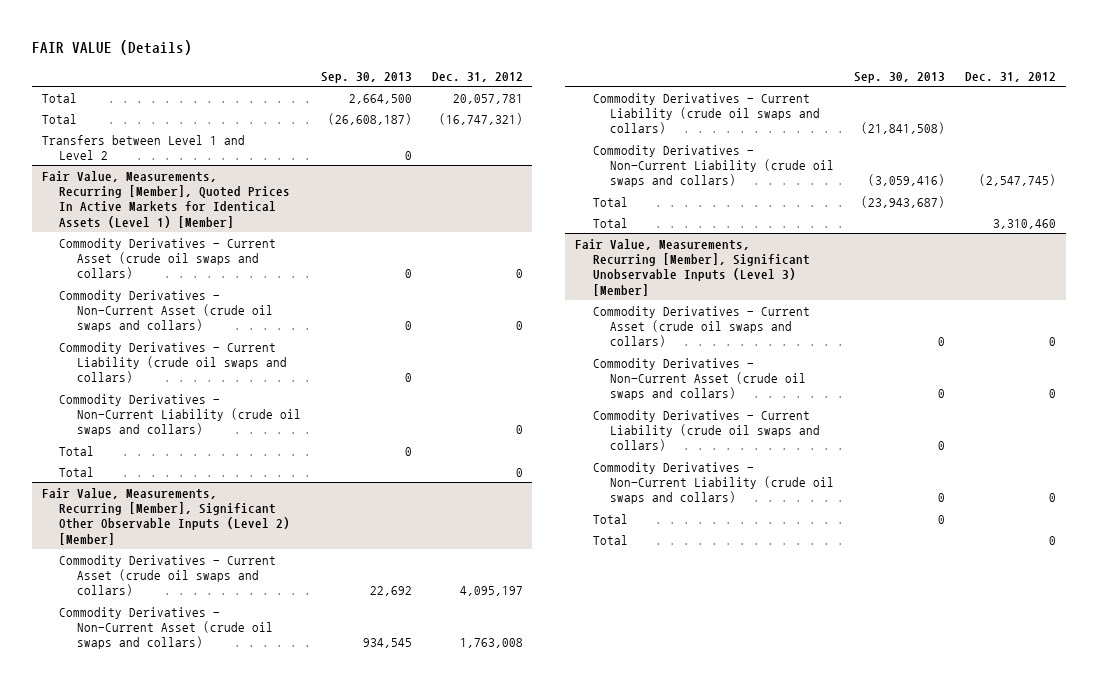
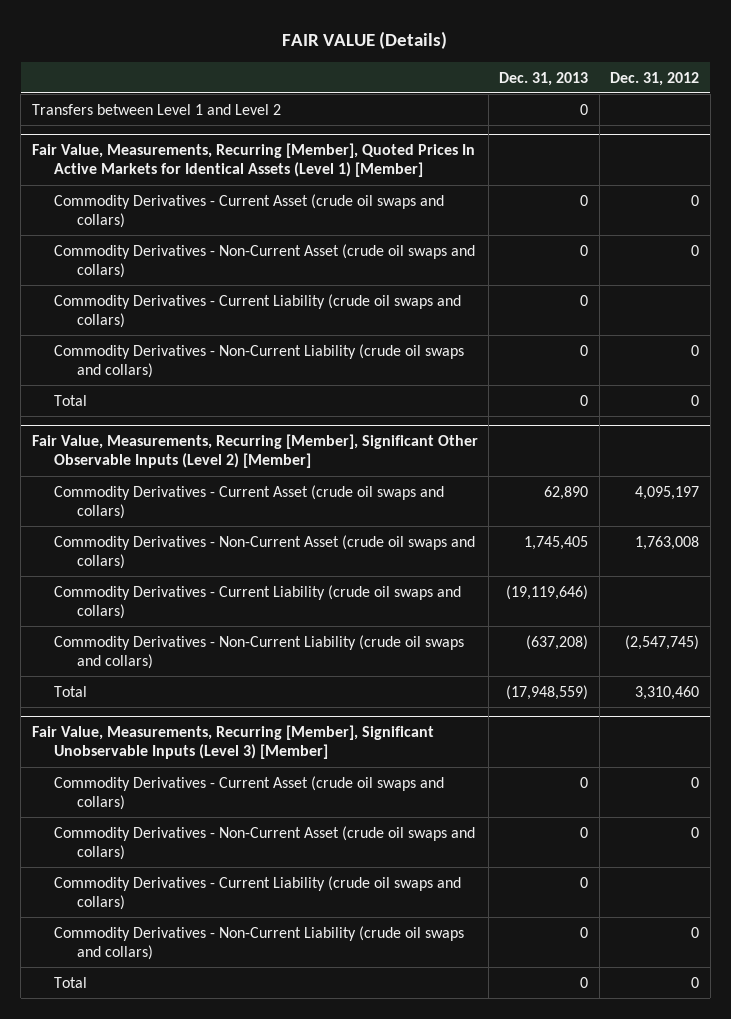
[320,72,412,84] Sep. 30, 2013 -> none
none -> [499,71,589,86] Dec. 31, 2013
[41,92,77,103] Total -> none
[41,113,77,124] Total -> none
[59,445,95,456] Total -> none
[592,196,628,207] Total -> none
[592,513,628,524] Total -> none

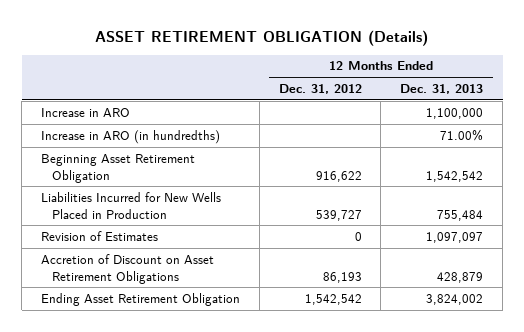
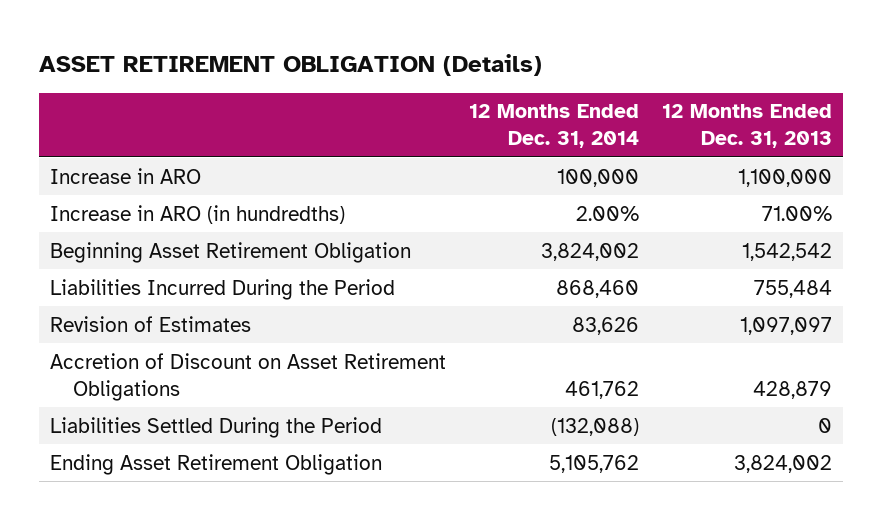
[278,83,362,94] Dec. 31, 2012 -> none
none -> [469,104,640,149] 12 Months Ended Dec. 31, 2014
[40,191,221,219] Liabilities Incurred for New Wells Placed in Production -> [50,278,396,300] Liabilities Incurred During the Period
none -> [50,416,383,438] Liabilities Settled During the Period

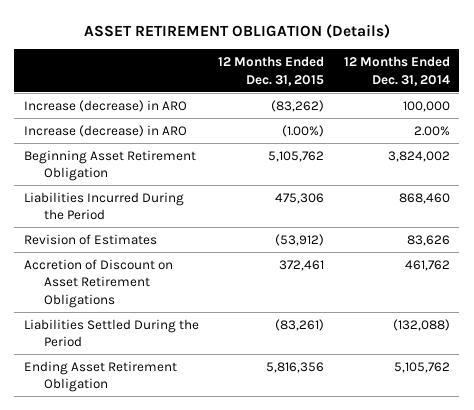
[661,104,832,149] 12 Months Ended Dec. 31, 2013 -> none
none -> [218,55,325,86] 12 Months Ended Dec. 31, 2015
[50,167,202,184] Increase in ARO -> [24,99,188,112] Increase (decrease) in ARO
[50,204,346,224] Increase in ARO (in hundredths) -> [24,124,188,137] Increase (decrease) in ARO

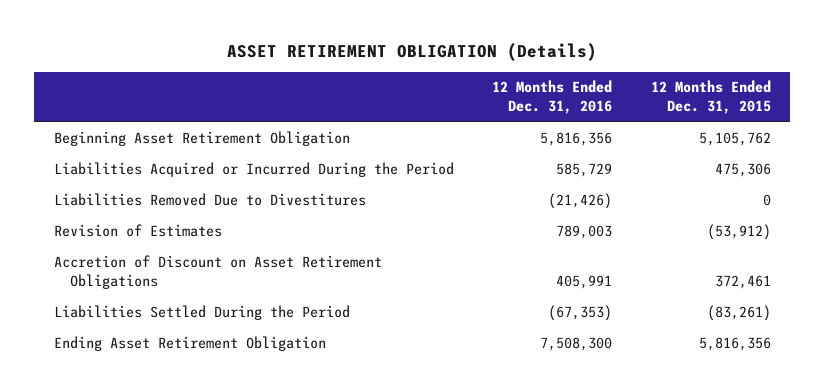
[343,55,450,86] 12 Months Ended Dec. 31, 2014 -> none
none -> [492,80,613,115] 12 Months Ended Dec. 31, 2016
[24,99,188,112] Increase (decrease) in ARO -> none
[24,124,188,137] Increase (decrease) in ARO -> none
[24,191,185,221] Liabilities Incurred During the Period -> [53,161,454,177] Liabilities Acquired or Incurred During the Period
none -> [53,192,366,206] Liabilities Removed Due to Divestitures

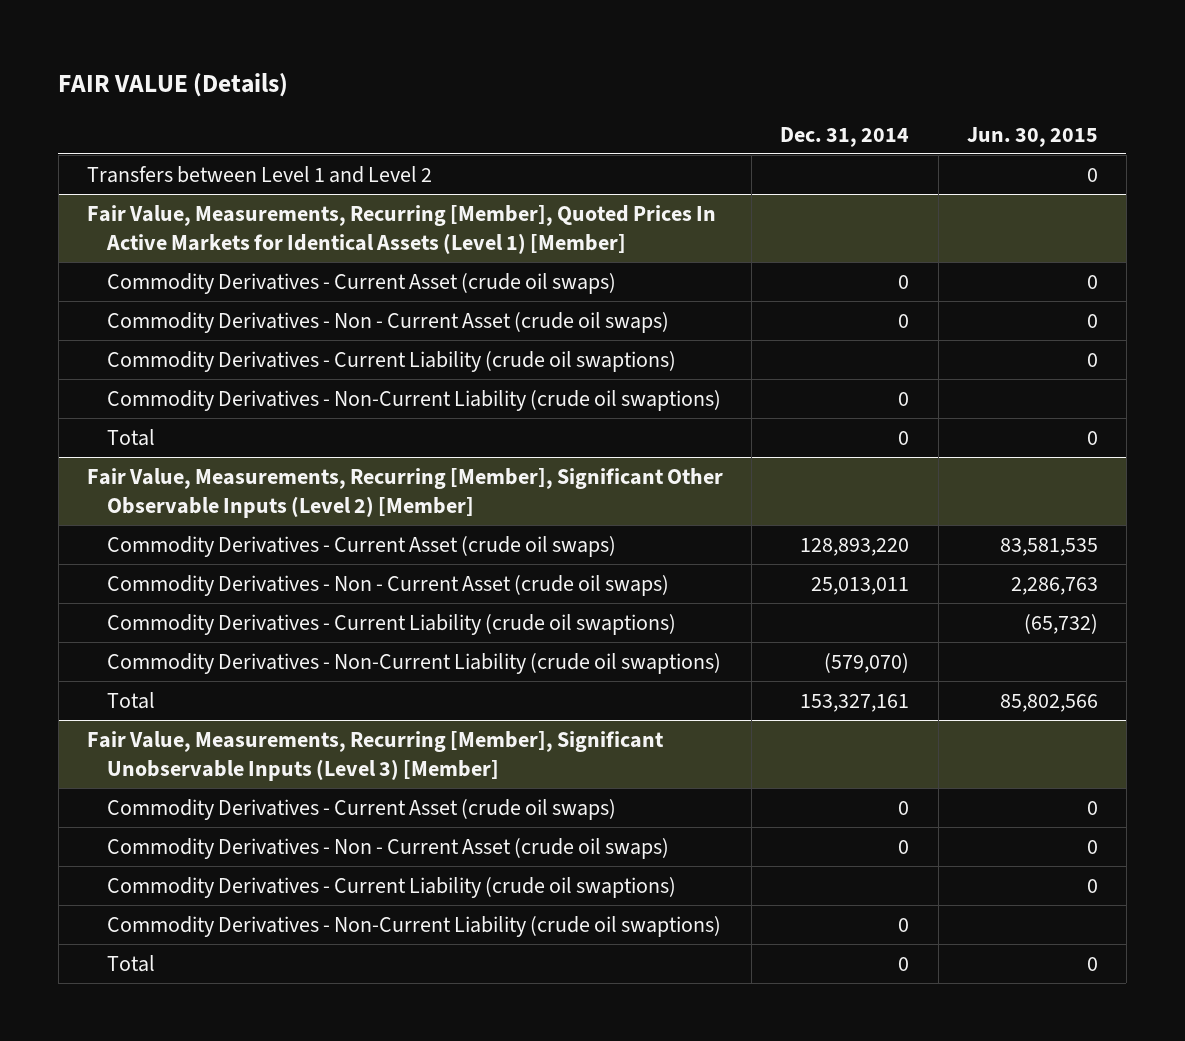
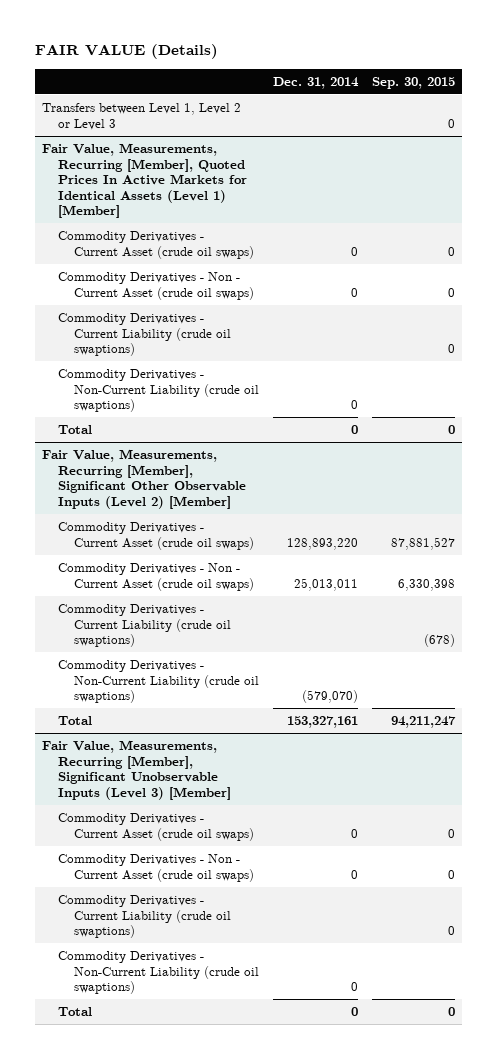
[966,126,1098,147] Jun. 30, 2015 -> none
none -> [371,76,455,89] Sep. 30, 2015
[86,165,432,183] Transfers between Level 1 and Level 2 -> [42,103,242,130] Transfers between Level 1, Level 2 or Level 3

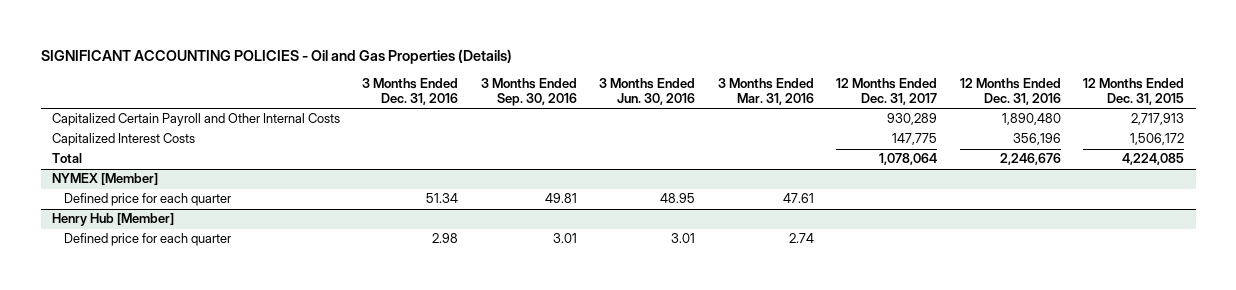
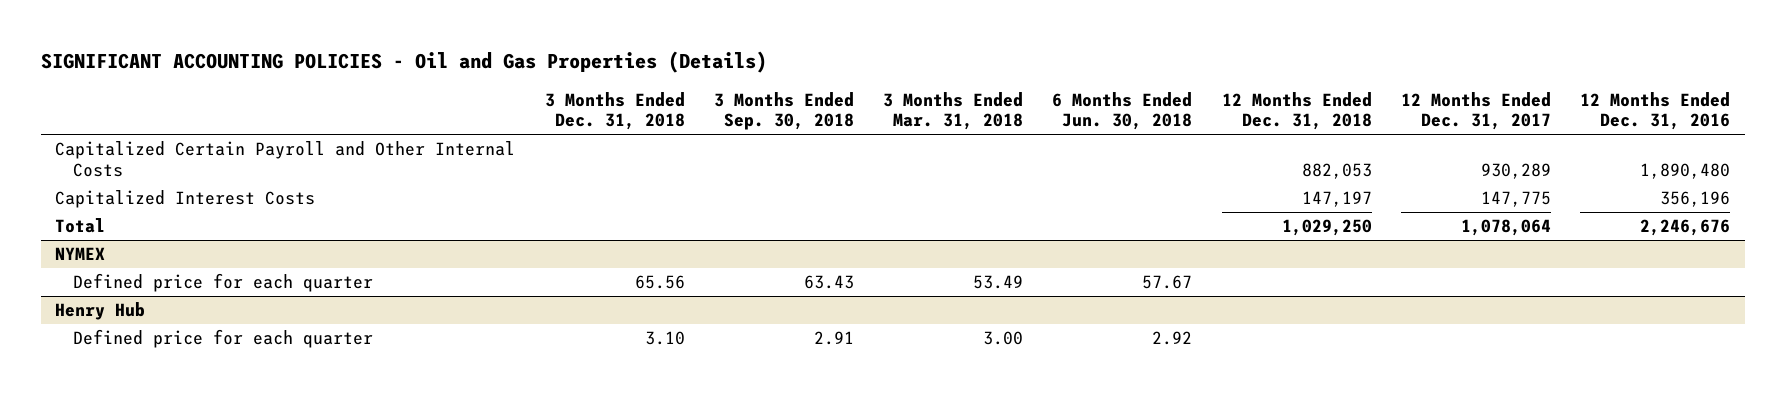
[362,77,459,105] 3 Months Ended Dec. 31, 2016 -> none
[480,77,577,106] 3 Months Ended Sep. 30, 2016 -> none
[599,77,696,105] 3 Months Ended Jun. 30, 2016 -> none
[717,77,814,105] 3 Months Ended Mar. 31, 2016 -> none
[1083,77,1185,105] 12 Months Ended Dec. 31, 2015 -> none
none -> [544,91,685,131] 3 Months Ended Dec. 31, 2018
none -> [713,91,854,131] 3 Months Ended Sep. 30, 2018
none -> [883,91,1024,131] 3 Months Ended Mar. 31, 2018
none -> [1052,91,1193,131] 6 Months Ended Jun. 30, 2018
none -> [1221,91,1372,131] 12 Months Ended Dec. 31, 2018
[51,173,158,186] NYMEX [Member] -> [55,247,106,261] NYMEX
[51,213,174,227] Henry Hub [Member] -> [55,302,146,321] Henry Hub

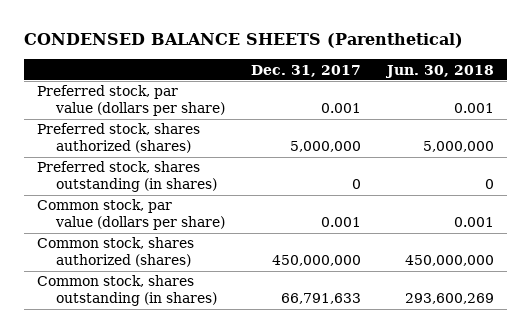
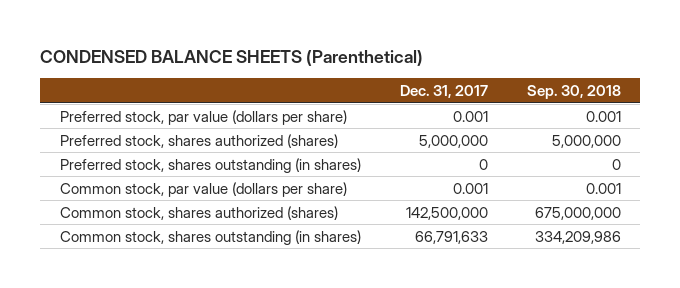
[385,64,495,78] Jun. 30, 2018 -> none
none -> [526,85,621,100] Sep. 30, 2018
[272,255,362,267] 450,000,000 -> [405,206,488,220] 142,500,000

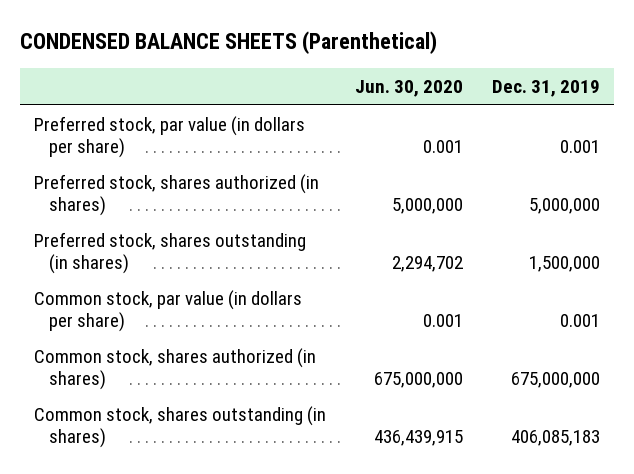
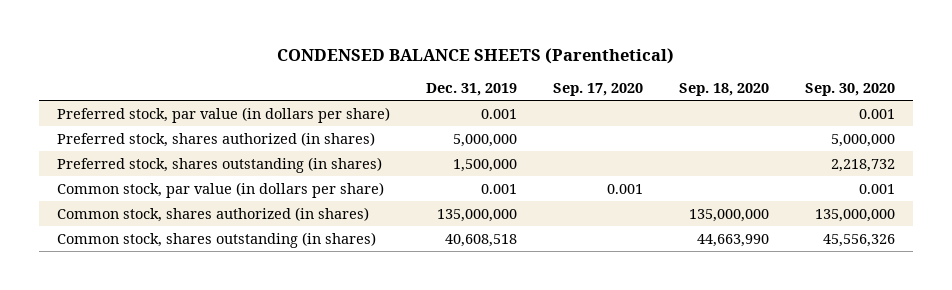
[354,80,463,98] Jun. 30, 2020 -> none
none -> [553,83,644,97] Sep. 17, 2020
none -> [678,83,769,97] Sep. 18, 2020
none -> [804,83,895,97] Sep. 30, 2020
[510,371,600,388] 675,000,000 -> [437,208,518,222] 135,000,000
[510,429,600,446] 406,085,183 -> [445,233,518,247] 40,608,518

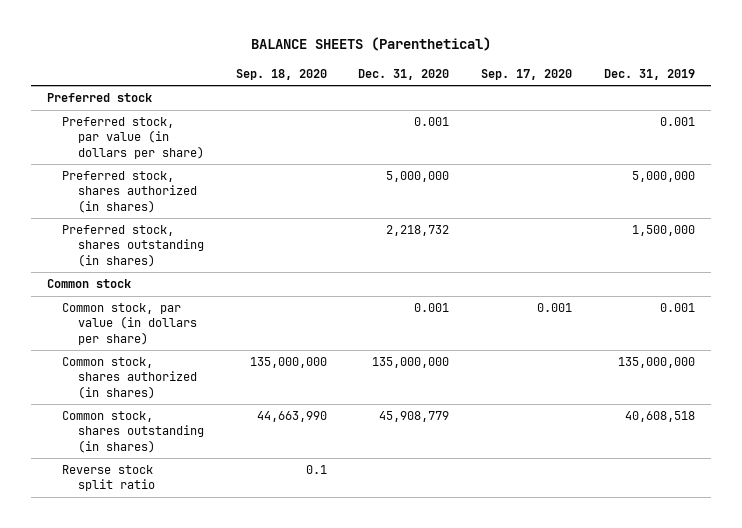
[277,48,675,65] CONDENSED BALANCE SHEETS (Parenthetical) -> [250,37,491,52] BALANCE SHEETS (Parenthetical)
[804,83,895,97] Sep. 30, 2020 -> none
none -> [358,68,450,80] Dec. 31, 2020
none -> [46,93,152,103] Preferred stock
none -> [46,279,131,289] Common stock
none -> [62,465,155,492] Reverse stock split ratio

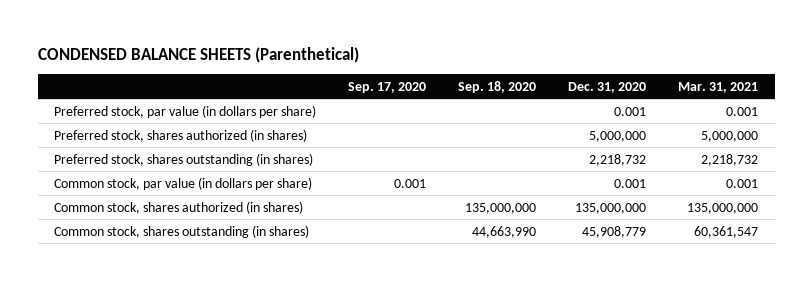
[250,37,491,52] BALANCE SHEETS (Parenthetical) -> [37,46,359,63] CONDENSED BALANCE SHEETS (Parenthetical)
[603,68,695,80] Dec. 31, 2019 -> none
none -> [678,81,759,93] Mar. 31, 2021
[46,93,152,103] Preferred stock -> none
[46,279,131,289] Common stock -> none
[62,465,155,492] Reverse stock split ratio -> none

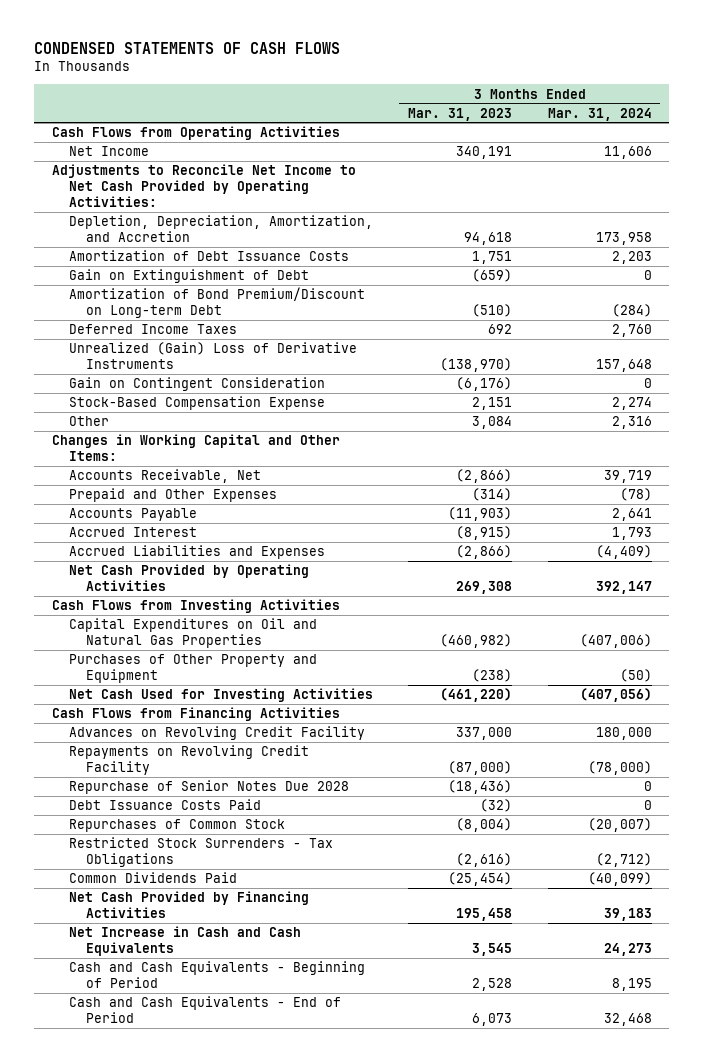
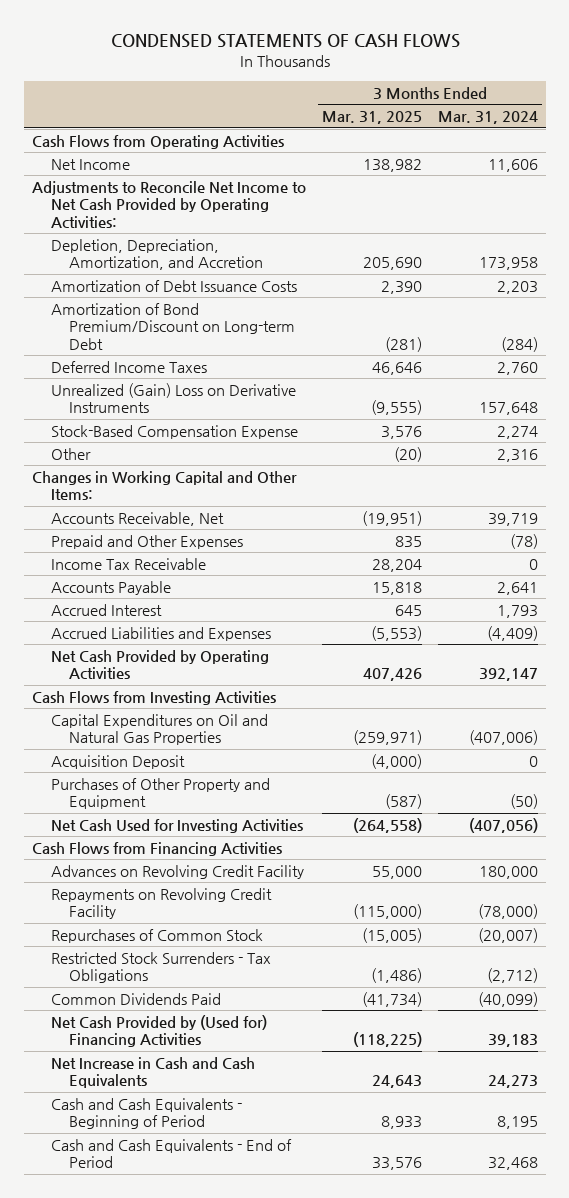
[408,107,513,121] Mar. 31, 2023 -> none
none -> [321,110,422,124] Mar. 31, 2025
[68,269,309,284] Gain on Extinguishment of Debt -> none
[68,377,325,392] Gain on Contingent Consideration -> none
[68,342,357,369] Unrealized (Gain) Loss of Derivative Instruments -> [50,382,296,414] Unrealized (Gain) Loss on Derivative Instruments
none -> [50,557,206,570] Income Tax Receivable
none -> [50,754,185,769] Acquisition Deposit
[68,780,349,795] Repurchase of Senior Notes Due 2028 -> none
[68,799,261,811] Debt Issuance Costs Paid -> none
[68,891,309,918] Net Cash Provided by Financing Activities -> [50,1014,267,1048] Net Cash Provided by (Used for) Financing Activities

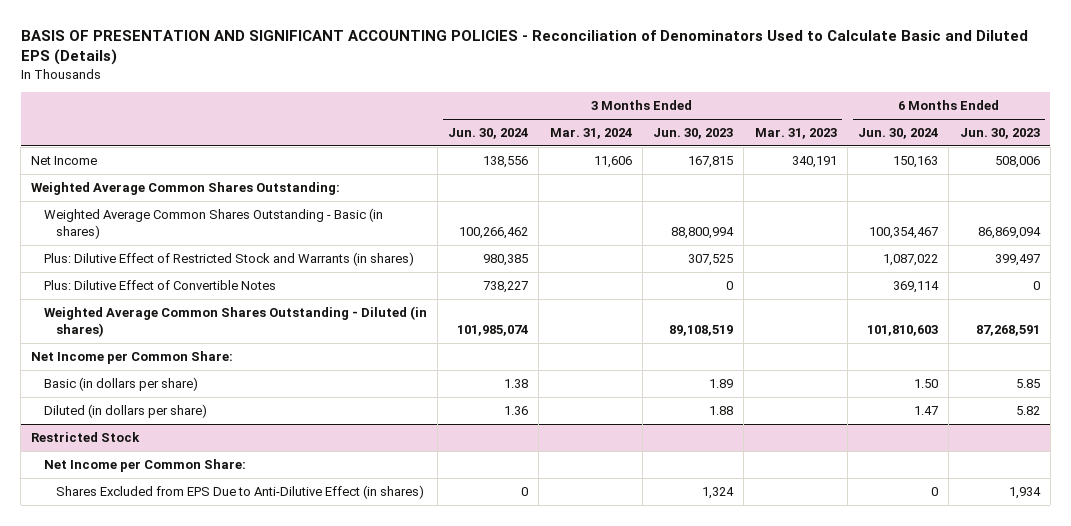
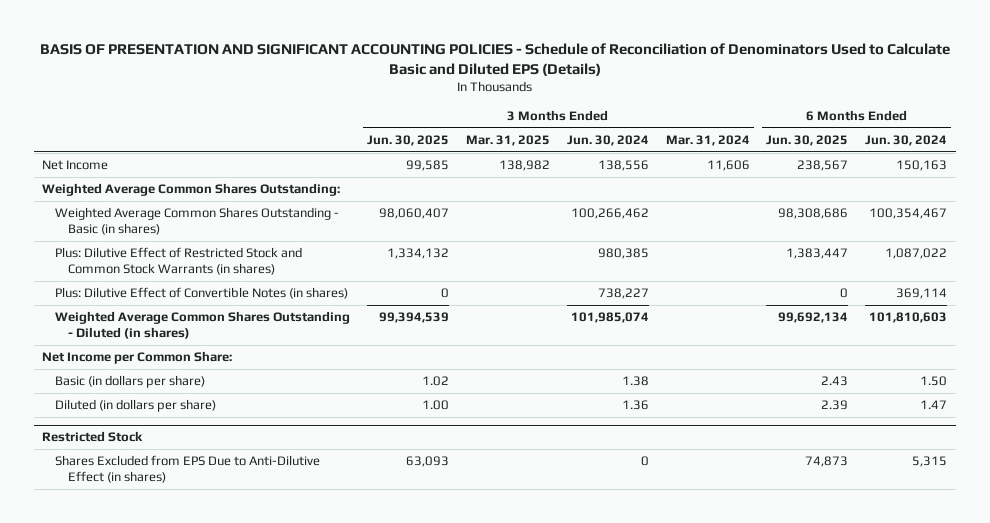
[20,29,1028,66] BASIS OF PRESENTATION AND SIGNIFICANT ACCOUNTING POLICIES - Reconciliation of Denominators Used to Calculate Basic and Diluted EPS (Details) -> [39,42,950,76] BASIS OF PRESENTATION AND SIGNIFICANT ACCOUNTING POLICIES - Schedule of Reconciliation of Denominators Used to Calculate Basic and Diluted EPS (Details)
[653,128,734,140] Jun. 30, 2023 -> none
[754,128,837,140] Mar. 31, 2023 -> none
[959,128,1040,140] Jun. 30, 2023 -> none
none -> [367,135,450,147] Jun. 30, 2025
none -> [466,135,551,147] Mar. 31, 2025
none -> [766,135,849,147] Jun. 30, 2025
[43,252,414,267] Plus: Dilutive Effect of Restricted Stock and Warrants (in shares) -> [55,247,303,276] Plus: Dilutive Effect of Restricted Stock and Common Stock Warrants (in shares)
[43,280,276,291] Plus: Dilutive Effect of Convertible Notes -> [55,287,349,300] Plus: Dilutive Effect of Convertible Notes (in shares)
[43,459,246,473] Net Income per Common Share: -> none
[931,487,939,497] 0 -> [912,456,948,468] 5,315

